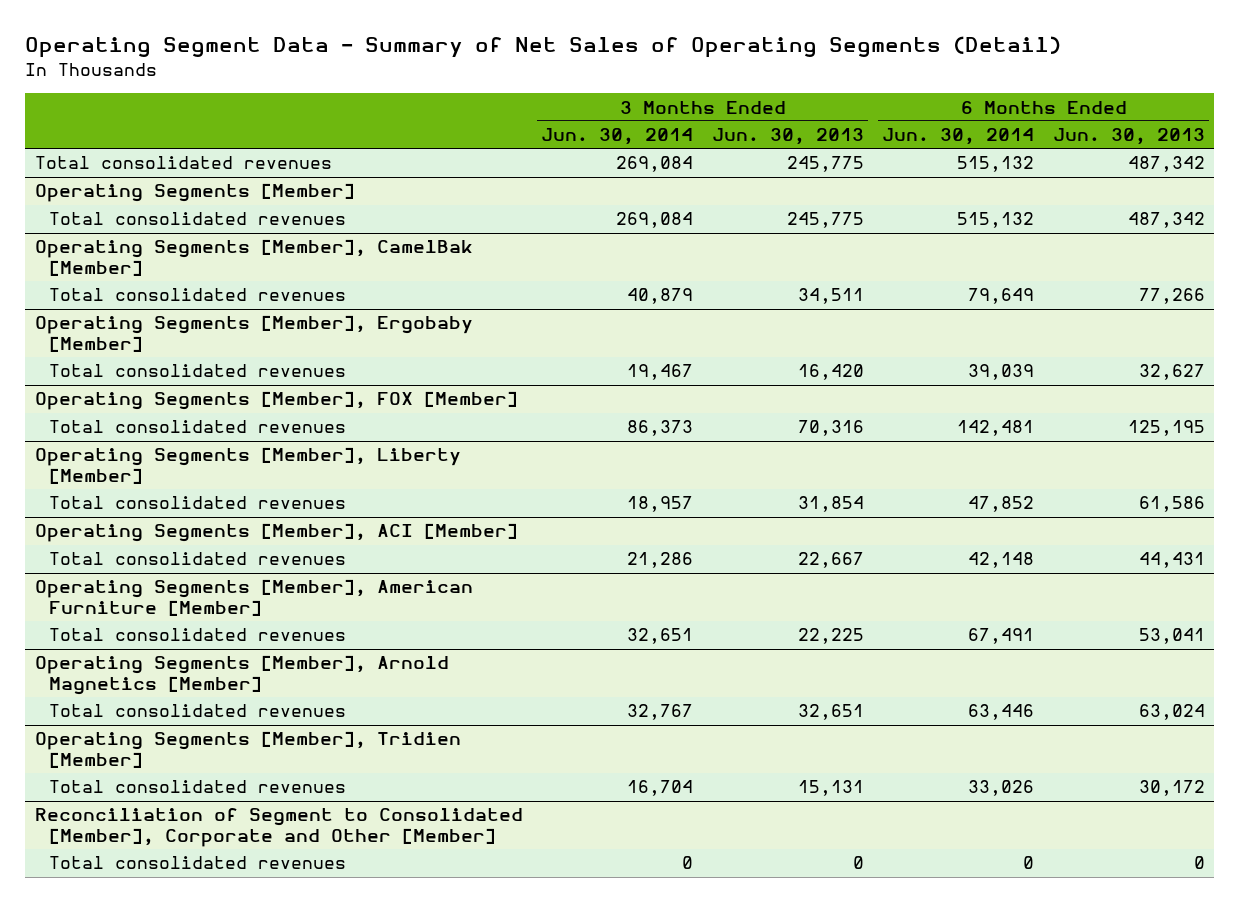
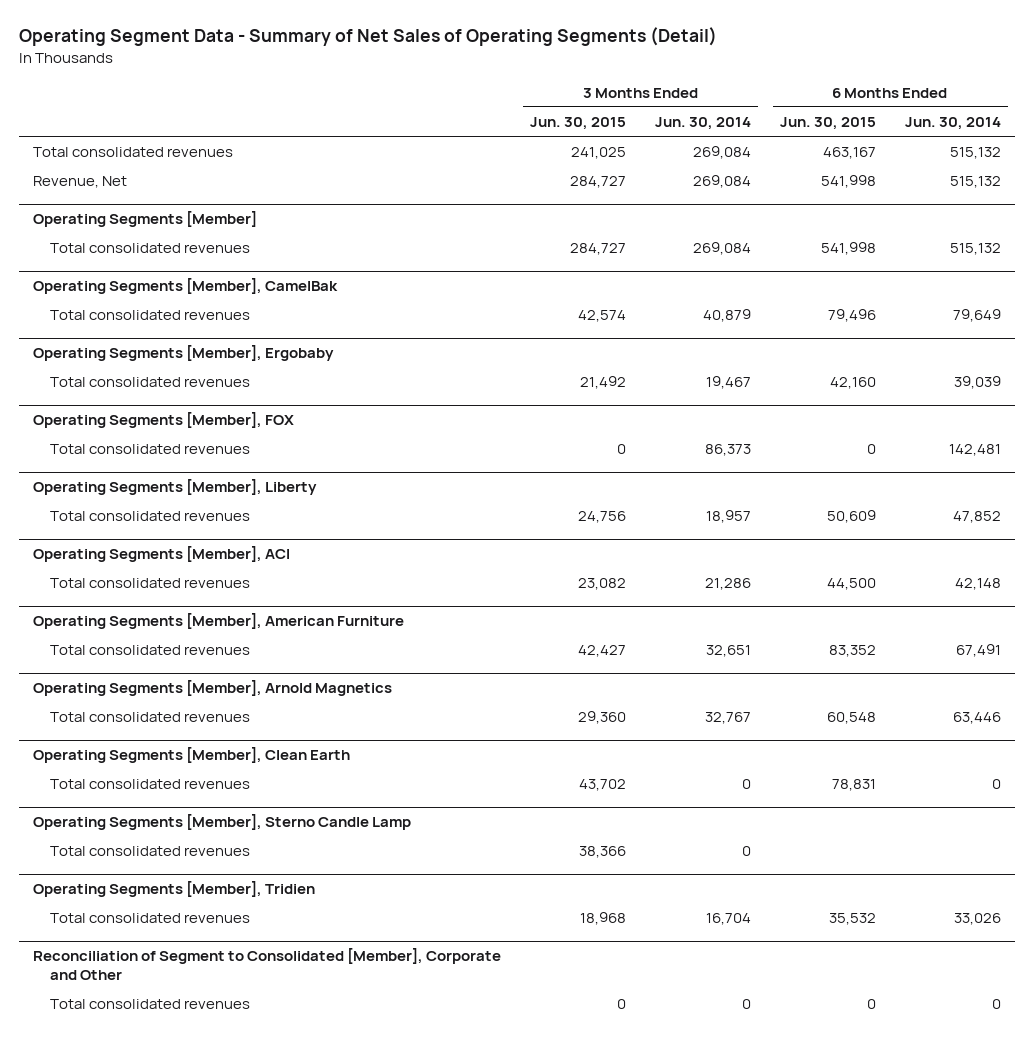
[711,128,864,146] Jun. 30, 2013 -> none
[1052,128,1205,146] Jun. 30, 2013 -> none
none -> [530,116,627,130] Jun. 30, 2015
none -> [779,116,876,130] Jun. 30, 2015
none -> [33,176,128,189] Revenue, Net
[34,239,473,276] Operating Segments [Member], CamelBak [Member] -> [33,278,339,295] Operating Segments [Member], CamelBak
[34,315,473,352] Operating Segments [Member], Ergobaby [Member] -> [33,345,335,362] Operating Segments [Member], Ergobaby
[34,391,518,411] Operating Segments [Member], FOX [Member] -> [33,412,295,429] Operating Segments [Member], FOX
[34,447,461,484] Operating Segments [Member], Liberty [Member] -> [33,479,318,496] Operating Segments [Member], Liberty
[34,523,518,543] Operating Segments [Member], ACI [Member] -> [33,546,291,563] Operating Segments [Member], ACI
[34,579,473,616] Operating Segments [Member], American Furniture [Member] -> [33,613,405,630] Operating Segments [Member], American Furniture
[34,655,449,695] Operating Segments [Member], Arnold Magnetics [Member] -> [33,680,393,697] Operating Segments [Member], Arnold Magnetics
none -> [33,747,351,764] Operating Segments [Member], Clean Earth
none -> [50,779,251,790] Total consolidated revenues
none -> [33,814,412,831] Operating Segments [Member], Sterno Candle Lamp
none -> [50,846,251,857] Total consolidated revenues
[34,731,461,768] Operating Segments [Member], Tridien [Member] -> [33,881,316,898] Operating Segments [Member], Tridien
[34,808,523,847] Reconciliation of Segment to Consolidated [Member], Corporate and Other [Member] -> [33,948,502,980] Reconciliation of Segment to Consolidated [Member], Corporate and Other

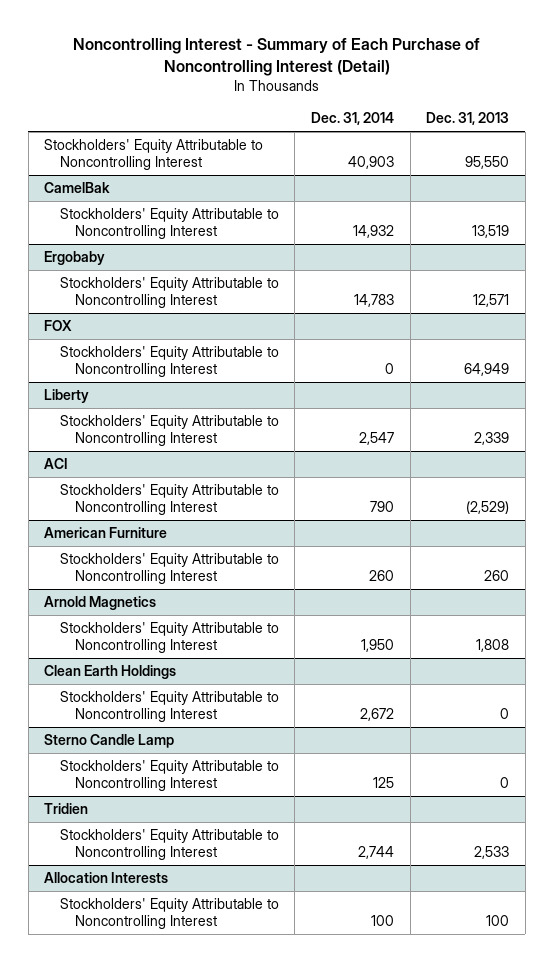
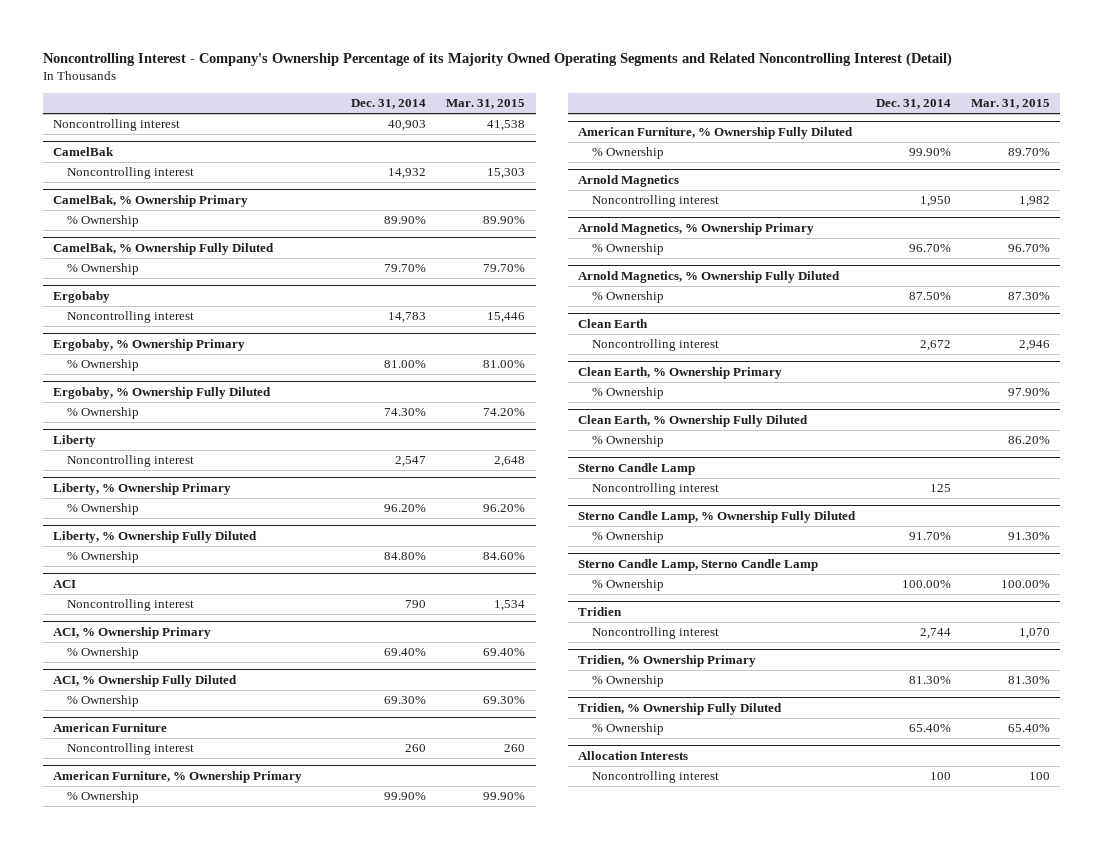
[72,37,480,76] Noncontrolling Interest - Summary of Each Purchase of Noncontrolling Interest (Detail) -> [43,51,953,67] Noncontrolling Interest - Company's Ownership Percentage of its Majority Owned Operating Segments and Related Noncontrolling Interest (Detail)
[426,111,510,125] Dec. 31, 2013 -> none
none -> [446,99,526,110] Mar. 31, 2015
[44,139,264,170] Stockholders' Equity Attributable to Noncontrolling Interest -> [53,119,181,132] Noncontrolling interest
[59,208,279,239] Stockholders' Equity Attributable to Noncontrolling Interest -> [67,167,195,180] Noncontrolling interest
none -> [53,195,249,208] CamelBak, % Ownership Primary
none -> [67,215,140,228] % Ownership
none -> [53,243,275,256] CamelBak, % Ownership Fully Diluted
none -> [67,263,140,276] % Ownership
[44,320,73,332] FOX -> none
[59,346,279,377] Stockholders' Equity Attributable to Noncontrolling Interest -> none
[59,277,279,308] Stockholders' Equity Attributable to Noncontrolling Interest -> [67,311,195,324] Noncontrolling interest
none -> [53,339,246,352] Ergobaby, % Ownership Primary
none -> [67,359,140,372] % Ownership
none -> [53,387,272,400] Ergobaby, % Ownership Fully Diluted
none -> [67,407,140,420] % Ownership
[59,415,279,446] Stockholders' Equity Attributable to Noncontrolling Interest -> [67,455,195,468] Noncontrolling interest
none -> [53,483,232,496] Liberty, % Ownership Primary
none -> [67,503,140,516] % Ownership
none -> [53,531,258,544] Liberty, % Ownership Fully Diluted
none -> [67,551,140,564] % Ownership
[59,484,279,515] Stockholders' Equity Attributable to Noncontrolling Interest -> [67,599,195,612] Noncontrolling interest
none -> [53,627,212,640] ACI, % Ownership Primary
none -> [67,647,140,660] % Ownership
none -> [53,675,238,688] ACI, % Ownership Fully Diluted
none -> [67,695,140,708] % Ownership
[59,553,279,584] Stockholders' Equity Attributable to Noncontrolling Interest -> [67,743,195,756] Noncontrolling interest
none -> [53,771,303,784] American Furniture, % Ownership Primary
none -> [67,791,140,804] % Ownership
none -> [577,127,853,140] American Furniture, % Ownership Fully Diluted
none -> [592,147,665,160] % Ownership
[59,622,279,653] Stockholders' Equity Attributable to Noncontrolling Interest -> [592,195,720,208] Noncontrolling interest
none -> [577,223,814,236] Arnold Magnetics, % Ownership Primary
none -> [592,243,665,256] % Ownership
none -> [577,271,840,284] Arnold Magnetics, % Ownership Fully Diluted
none -> [592,291,665,304] % Ownership
[44,665,177,680] Clean Earth Holdings -> [577,319,648,329] Clean Earth
[59,691,279,722] Stockholders' Equity Attributable to Noncontrolling Interest -> [592,339,720,352] Noncontrolling interest
none -> [577,367,782,380] Clean Earth, % Ownership Primary
none -> [592,387,665,400] % Ownership
none -> [577,415,808,428] Clean Earth, % Ownership Fully Diluted
none -> [592,435,665,448] % Ownership
[59,760,279,791] Stockholders' Equity Attributable to Noncontrolling Interest -> [592,483,720,496] Noncontrolling interest
none -> [577,511,856,524] Sterno Candle Lamp, % Ownership Fully Diluted
none -> [592,531,665,544] % Ownership
none -> [577,559,818,572] Sterno Candle Lamp, Sterno Candle Lamp
none -> [592,579,665,592] % Ownership
[59,829,279,860] Stockholders' Equity Attributable to Noncontrolling Interest -> [592,627,720,640] Noncontrolling interest
none -> [577,655,756,668] Tridien, % Ownership Primary
none -> [592,675,665,688] % Ownership
none -> [577,703,782,716] Tridien, % Ownership Fully Diluted
none -> [592,723,665,736] % Ownership
[59,898,279,929] Stockholders' Equity Attributable to Noncontrolling Interest -> [592,771,720,784] Noncontrolling interest

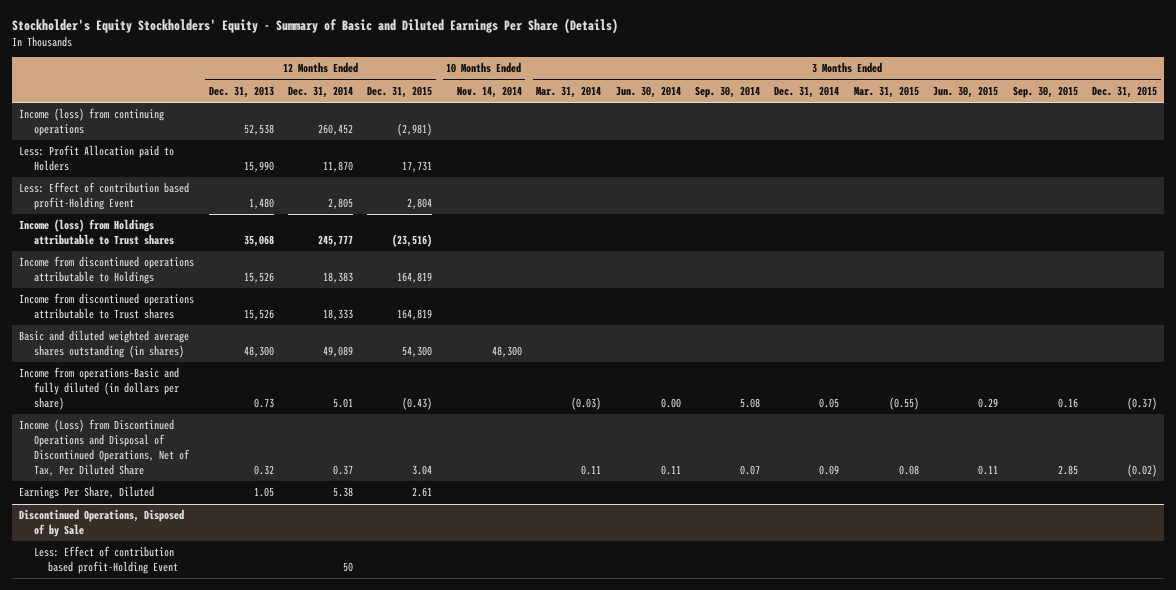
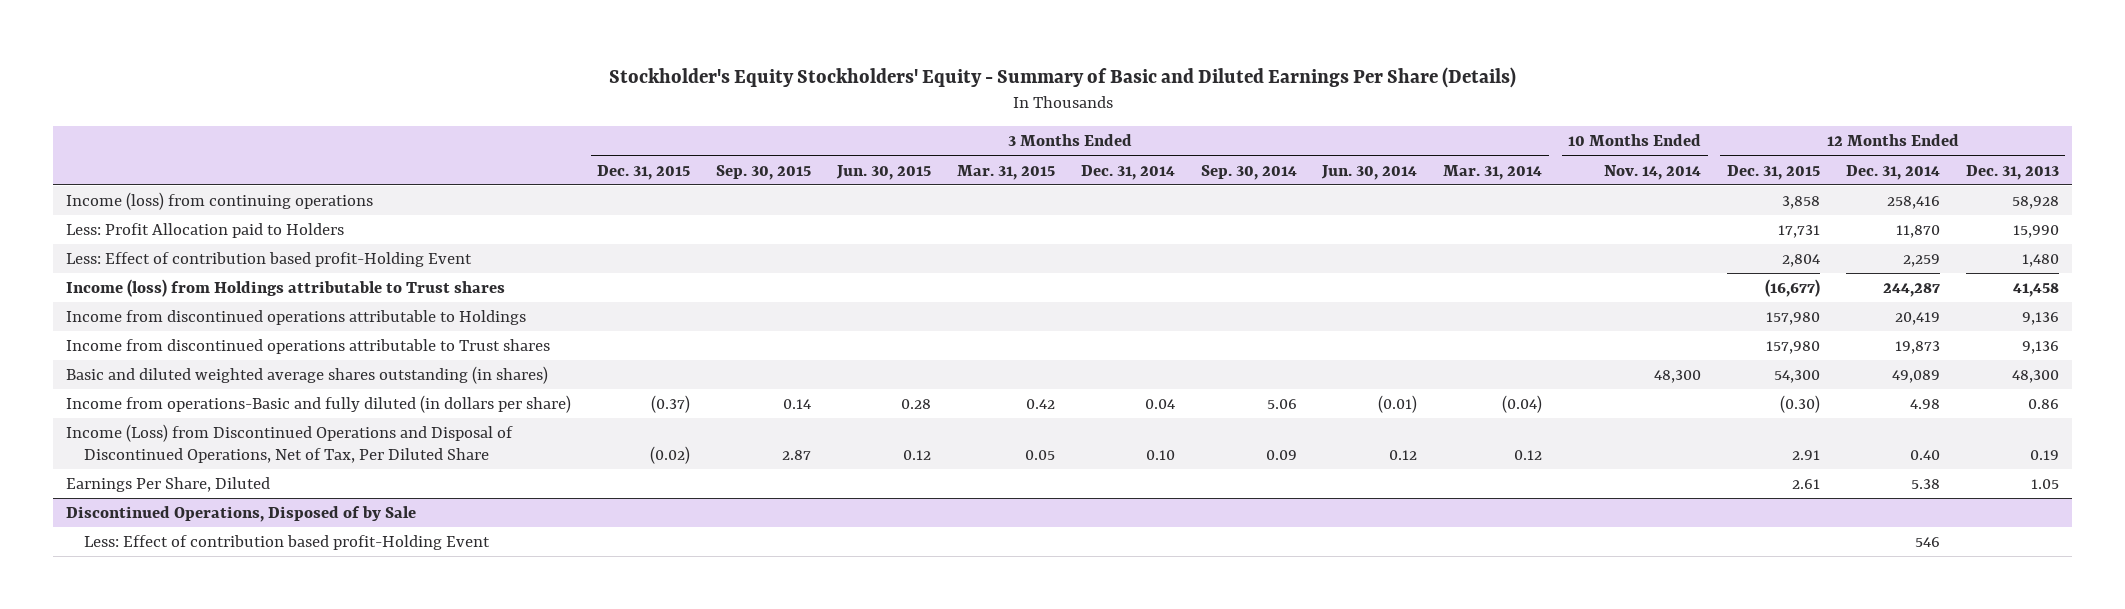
[243,124,274,136] 52,538 -> [2011,195,2059,209] 58,928
[318,124,354,136] 260,452 -> [1886,195,1940,209] 258,416
[397,123,433,137] (2,981) -> [1781,195,1820,209] 3,858
[328,198,354,210] 2,805 -> [1902,253,1940,267] 2,259
[243,235,274,248] 35,068 -> [2012,282,2059,297] 41,458
[318,235,354,248] 245,777 -> [1882,282,1940,297] 244,287
[392,234,433,248] (23,516) -> [1764,278,1820,297] (16,677)
[243,272,274,284] 15,526 -> [2021,311,2059,325] 9,136
[323,272,354,284] 18,383 -> [1894,311,1940,325] 20,419
[397,272,433,284] 164,819 -> [1765,311,1820,325] 157,980
[243,309,274,321] 15,526 -> [2021,340,2059,354] 9,136
[323,309,354,321] 18,333 -> [1894,340,1940,354] 19,873
[397,309,433,321] 164,819 -> [1765,340,1820,354] 157,980
[253,397,274,408] 0.73 -> [2027,398,2059,409] 0.86
[333,397,354,408] 5.01 -> [1909,398,1940,409] 4.98
[402,396,433,410] (0.43) -> [1779,394,1820,413] (0.30)
[571,396,602,410] (0.03) -> [1502,394,1543,413] (0.04)
[660,397,681,408] 0.00 -> [1378,394,1418,413] (0.01)
[740,397,761,408] 5.08 -> [1266,398,1297,409] 5.06
[819,397,840,408] 0.05 -> [1144,398,1175,409] 0.04
[888,396,919,410] (0.55) -> [1025,398,1055,409] 0.42
[978,397,999,408] 0.29 -> [900,398,931,409] 0.28
[1057,397,1078,408] 0.16 -> [783,398,812,409] 0.14
[253,464,274,475] 0.32 -> [2029,449,2059,460] 0.19
[333,464,354,475] 0.37 -> [1909,449,1940,460] 0.40
[412,464,433,475] 3.04 -> [1791,449,1820,460] 2.91
[581,464,602,475] 0.11 -> [1514,449,1543,460] 0.12
[660,464,681,475] 0.11 -> [1389,449,1418,460] 0.12
[740,464,761,475] 0.07 -> [1265,449,1297,460] 0.09
[819,464,840,475] 0.09 -> [1145,449,1175,460] 0.10
[898,464,919,475] 0.08 -> [1024,449,1055,460] 0.05
[978,464,999,475] 0.11 -> [902,449,931,460] 0.12
[1057,464,1078,475] 2.85 -> [782,449,812,460] 2.87
[343,562,354,573] 50 -> [1914,536,1940,547] 546

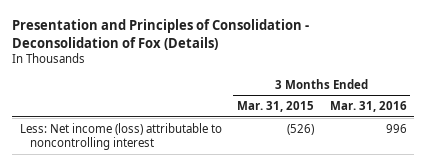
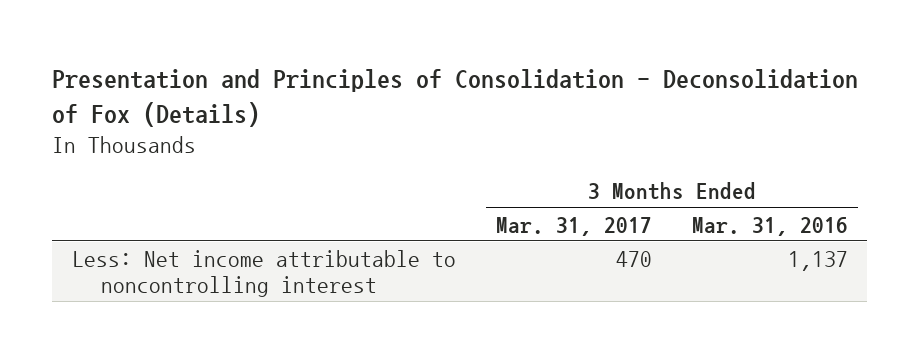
[237,101,315,113] Mar. 31, 2015 -> none
none -> [495,216,652,236] Mar. 31, 2017
[19,122,222,151] Less: Net income (loss) attributable to noncontrolling interest -> [72,249,457,297] Less: Net income attributable to noncontrolling interest
[385,123,407,133] 996 -> [787,250,848,271] 1,137

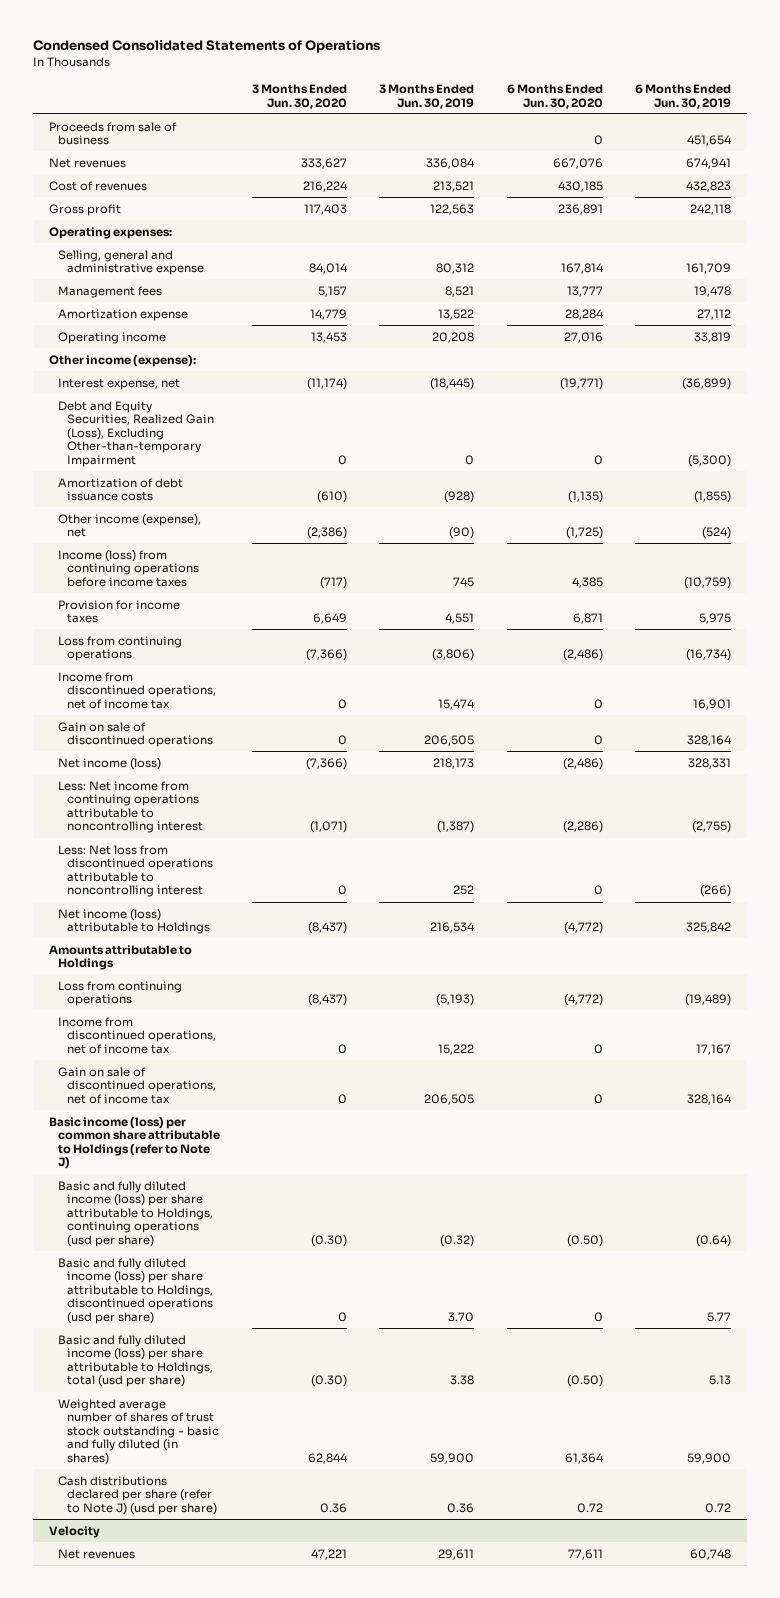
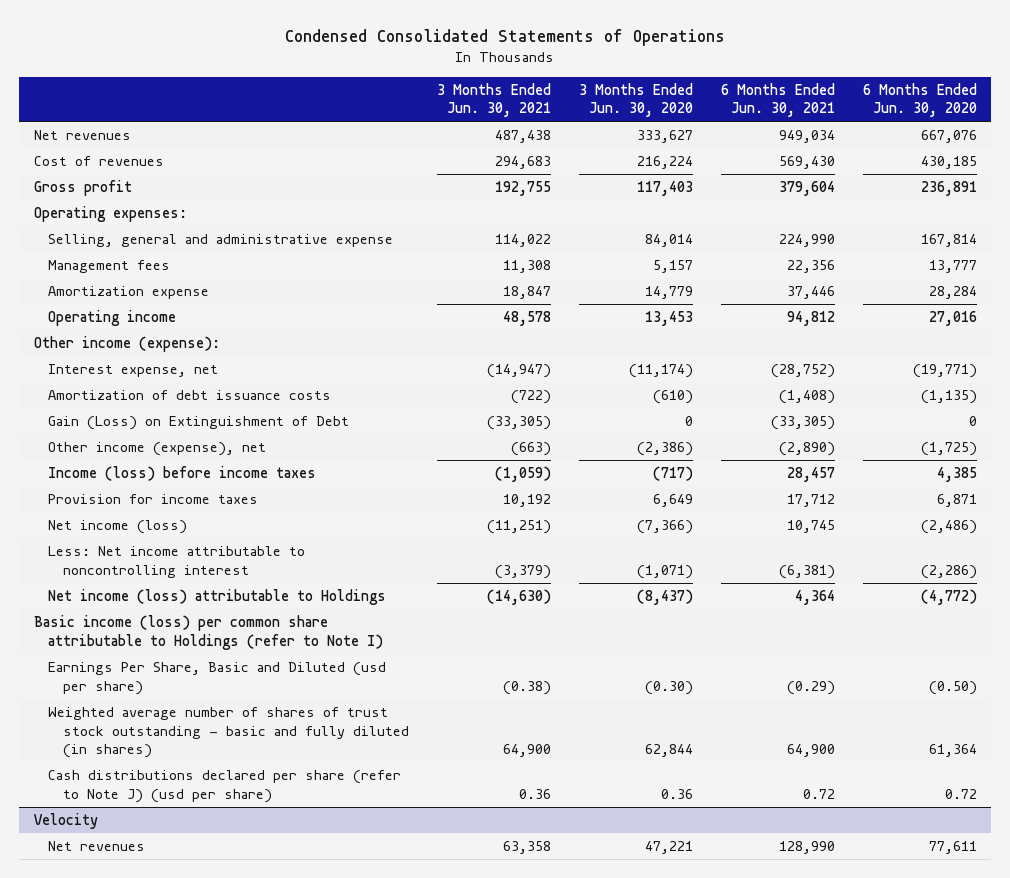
[379,84,475,109] 3 Months Ended Jun. 30, 2019 -> none
[635,84,732,109] 6 Months Ended Jun. 30, 2019 -> none
none -> [436,82,551,118] 3 Months Ended Jun. 30, 2021
none -> [720,82,835,118] 6 Months Ended Jun. 30, 2021
[48,121,177,146] Proceeds from sale of business -> none
[57,400,214,468] Debt and Equity Securities, Realized Gain (Loss), Excluding Other-than-temporary Impairment -> none
none -> [48,415,350,430] Gain (Loss) on Extinguishment of Debt
[57,549,199,587] Income (loss) from continuing operations before income taxes -> [48,465,317,481] Income (loss) before income taxes
[57,635,182,662] Loss from continuing operations -> none
[57,671,216,709] Income from discontinued operations, net of income tax -> none
[57,721,213,748] Gain on sale of discontinued operations -> none
[57,844,213,898] Less: Net loss from discontinued operations attributable to noncontrolling interest -> none
[57,780,203,834] Less: Net income from continuing operations attributable to noncontrolling interest -> [48,545,306,578] Less: Net income attributable to noncontrolling interest
[48,944,192,971] Amounts attributable to Holdings -> none
[57,980,182,1007] Loss from continuing operations -> none
[57,1016,216,1054] Income from discontinued operations, net of income tax -> none
[57,1066,216,1104] Gain on sale of discontinued operations, net of income tax -> none
[57,1180,213,1248] Basic and fully diluted income (loss) per share attributable to Holdings, continuing operations (usd per share) -> none
[57,1257,213,1325] Basic and fully diluted income (loss) per share attributable to Holdings, discontinued operations (usd per share) -> none
[48,1116,220,1170] Basic income (loss) per common share attributable to Holdings (refer to Note J) -> [33,614,384,650] Basic income (loss) per common share attributable to Holdings (refer to Note I)
[57,1334,213,1388] Basic and fully diluted income (loss) per share attributable to Holdings, total (usd per share) -> [48,661,387,695] Earnings Per Share, Basic and Diluted (usd per share)

